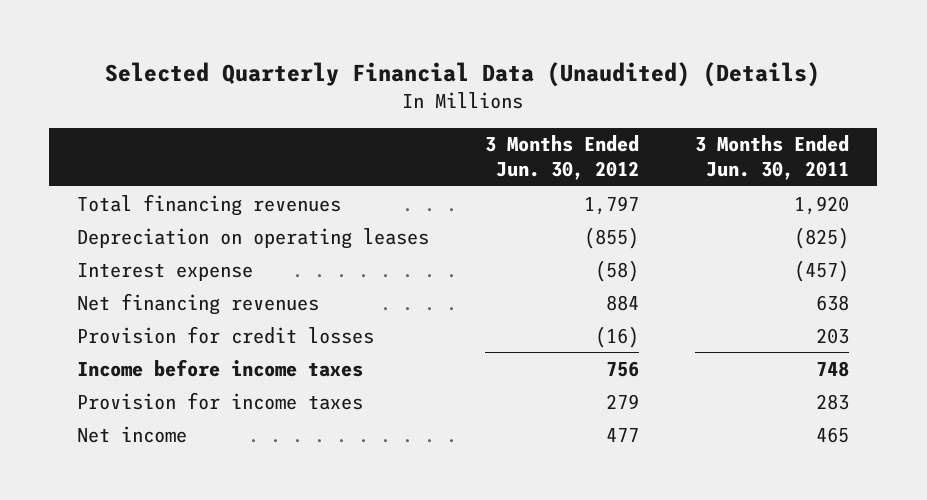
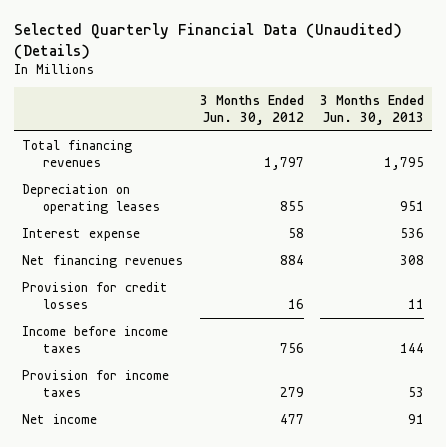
[695,135,850,181] 3 Months Ended Jun. 30, 2011 -> none
none -> [320,95,425,125] 3 Months Ended Jun. 30, 2013
[584,226,640,249] (855) -> [279,200,304,211] 855
[595,259,640,282] (58) -> [287,228,304,239] 58
[595,325,640,348] (16) -> [287,298,304,309] 16

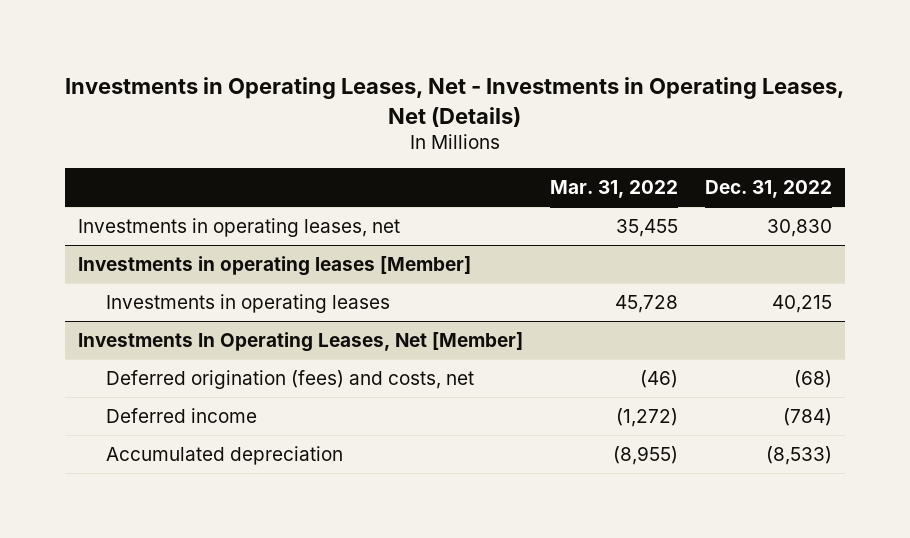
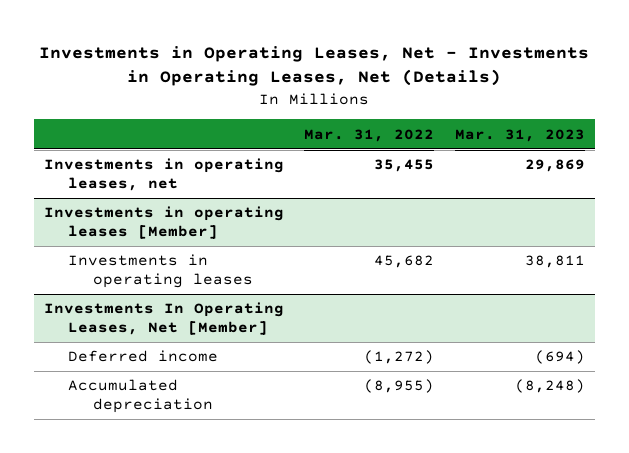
[704,180,832,199] Dec. 31, 2022 -> none
none -> [455,128,586,142] Mar. 31, 2023
[615,294,679,313] 45,728 -> [374,255,435,269] 45,682
[105,369,474,389] Deferred origination (fees) and costs, net -> none

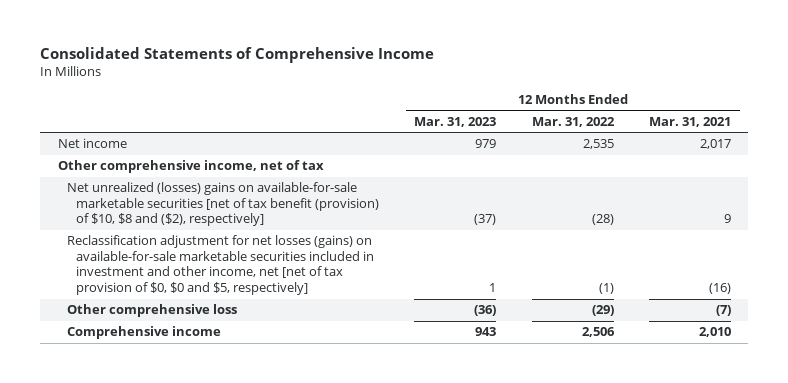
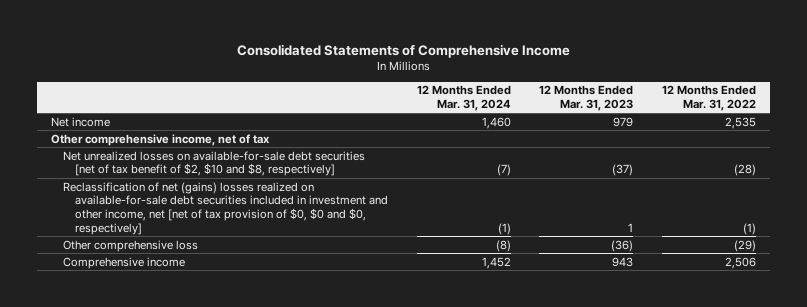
[648,116,731,127] Mar. 31, 2021 -> none
none -> [416,85,511,112] 12 Months Ended Mar. 31, 2024
[66,182,380,227] Net unrealized (losses) gains on available-for-sale marketable securities [net of tax benefit (provision) of $10, $8 and ($2), respectively] -> [63,150,366,177] Net unrealized losses on available-for-sale debt securities [net of tax benefit of $2, $10 and $8, respectively]
[66,235,375,296] Reclassification adjustment for net losses (gains) on available-for-sale marketable securities included in investment and other income, net [net of tax provision of $0, $0 and $5, respectively] -> [63,181,389,235] Reclassification of net (gains) losses realized on available-for-sale debt securities included in investment and other income, net [net of tax provision of $0, $0 and $0, respectively]

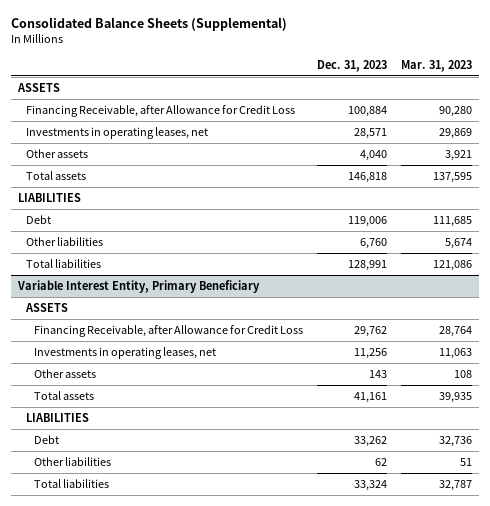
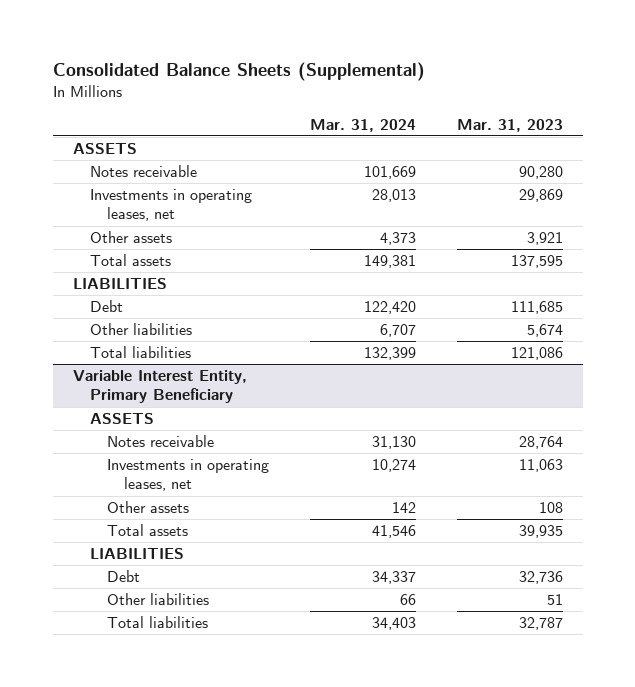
[317,59,388,72] Dec. 31, 2023 -> none
none -> [309,118,416,132] Mar. 31, 2024
[25,104,295,117] Financing Receivable, after Allowance for Credit Loss -> [89,164,197,177] Notes receivable
[34,324,304,337] Financing Receivable, after Allowance for Credit Loss -> [107,434,215,447] Notes receivable

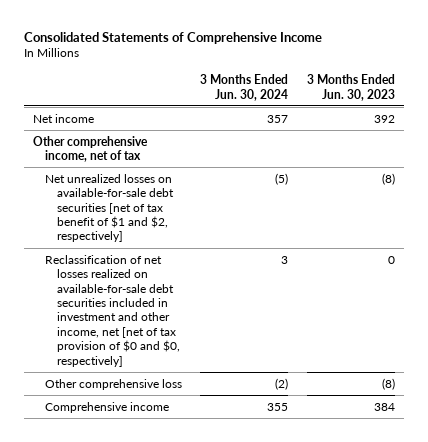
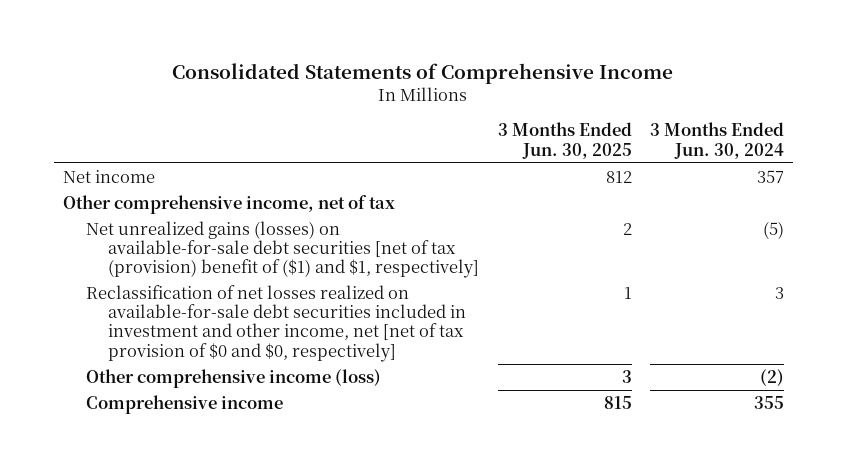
[306,74,395,101] 3 Months Ended Jun. 30, 2023 -> none
none -> [497,122,632,159] 3 Months Ended Jun. 30, 2025
[45,173,174,243] Net unrealized losses on available-for-sale debt securities [net of tax benefit of $1 and $2, respectively] -> [85,220,480,279] Net unrealized gains (losses) on available-for-sale debt securities [net of tax (provision) benefit of ($1) and $1, respectively]
[45,378,183,390] Other comprehensive loss -> [85,368,381,388] Other comprehensive income (loss)

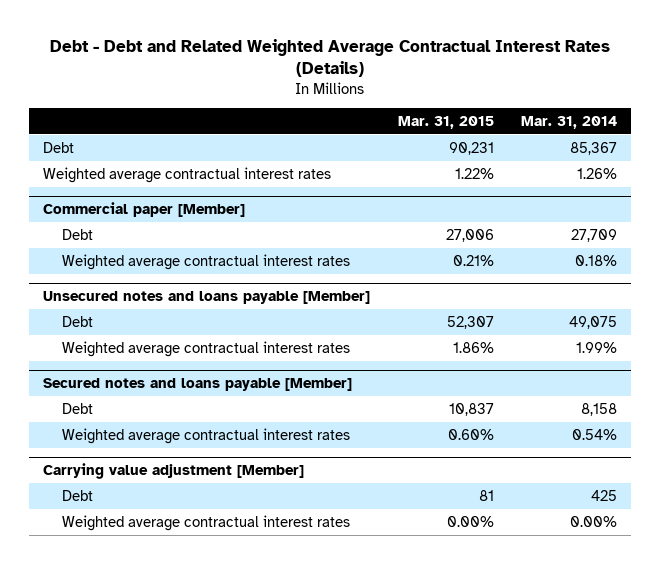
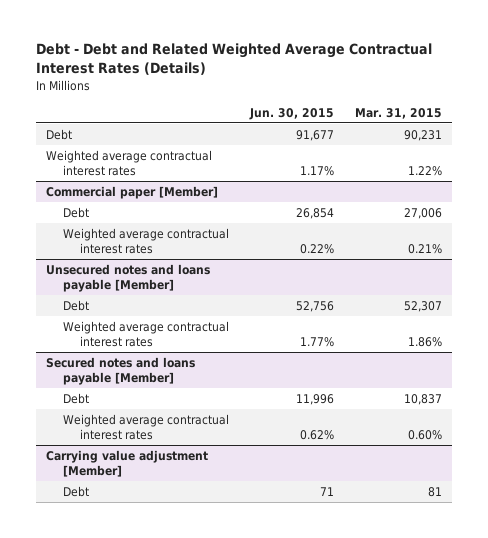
[521,115,618,129] Mar. 31, 2014 -> none
none -> [249,107,335,120] Jun. 30, 2015
[61,514,350,531] Weighted average contractual interest rates -> none

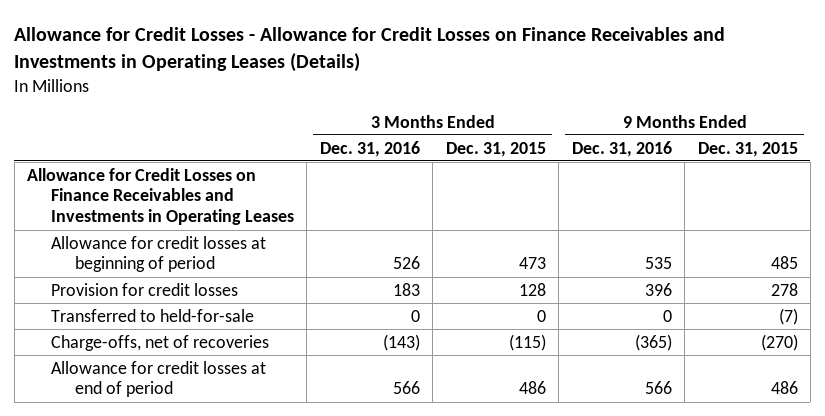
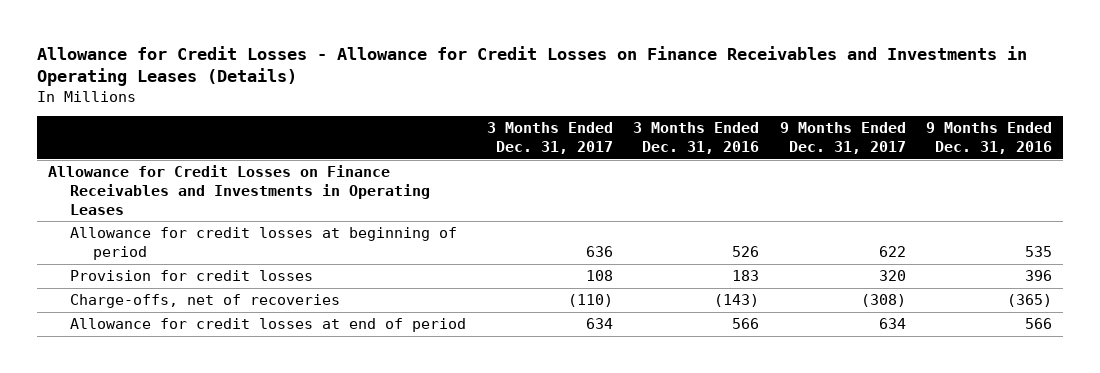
[445,141,546,157] Dec. 31, 2015 -> none
[697,141,798,157] Dec. 31, 2015 -> none
none -> [486,122,613,154] 3 Months Ended Dec. 31, 2017
none -> [779,122,906,154] 9 Months Ended Dec. 31, 2017
[51,308,255,322] Transferred to held-for-sale -> none

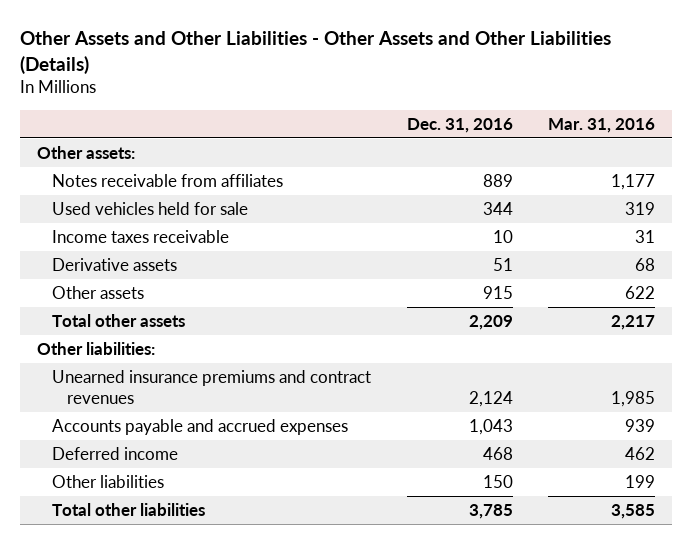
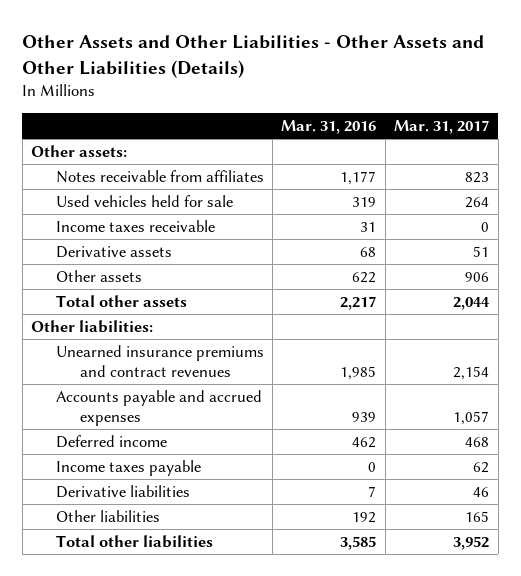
[406,117,513,133] Dec. 31, 2016 -> none
none -> [394,120,490,135] Mar. 31, 2017
none -> [55,459,201,476] Income taxes payable
none -> [55,484,190,498] Derivative liabilities
[624,474,655,488] 199 -> [352,511,377,523] 192

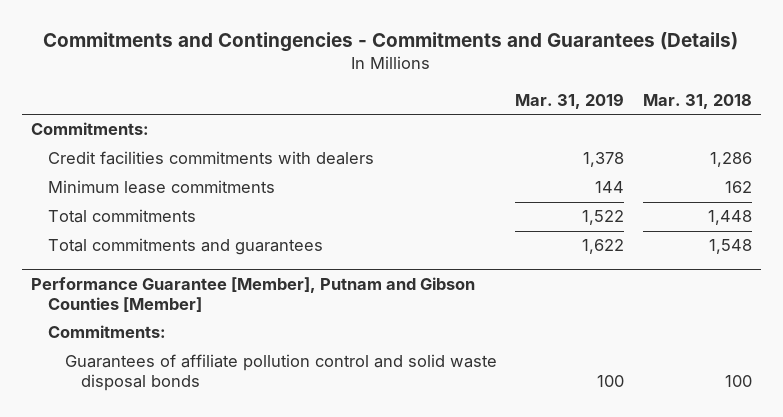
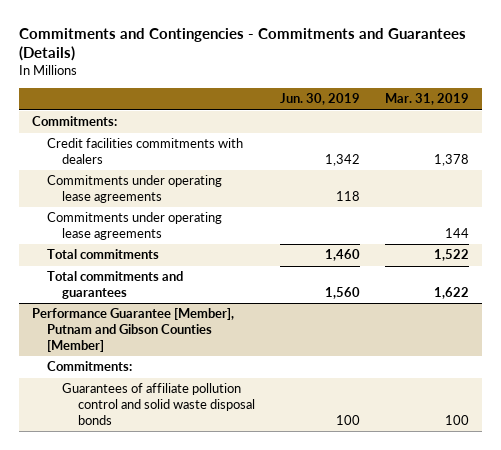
[642,93,752,109] Mar. 31, 2018 -> none
none -> [280,93,361,106] Jun. 30, 2019
none -> [46,175,222,204] Commitments under operating lease agreements
[47,180,275,195] Minimum lease commitments -> [46,212,222,241] Commitments under operating lease agreements

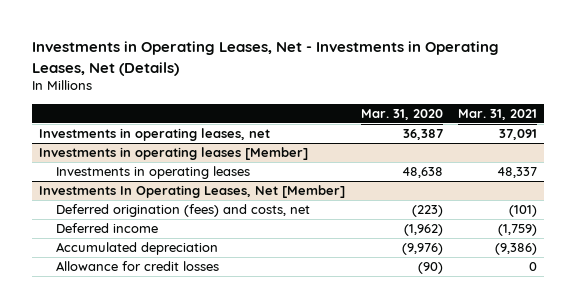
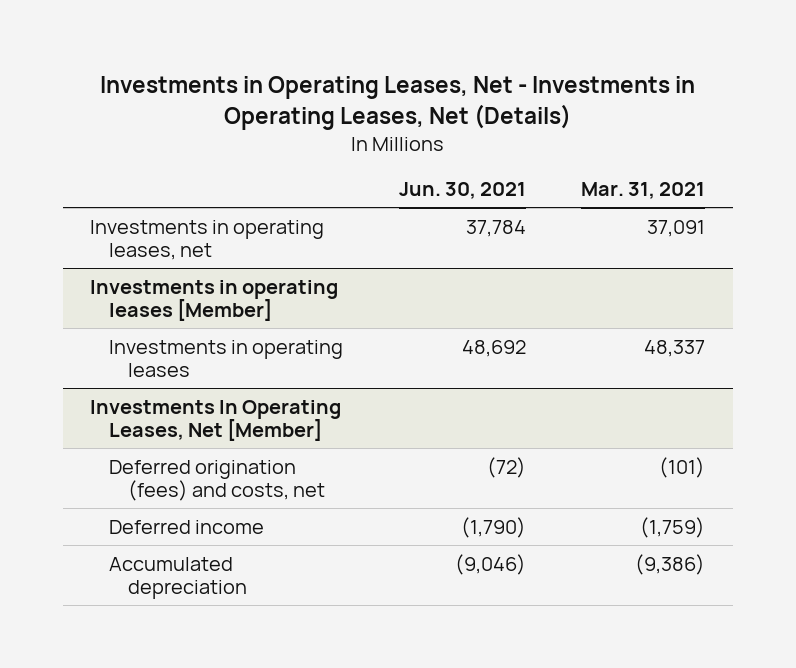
[360,108,443,120] Mar. 31, 2020 -> none
none -> [398,182,526,200] Jun. 30, 2021
[56,261,220,272] Allowance for credit losses -> none

